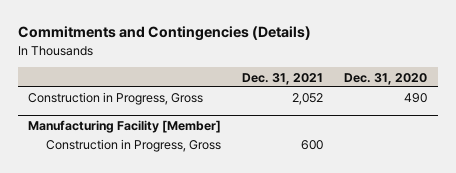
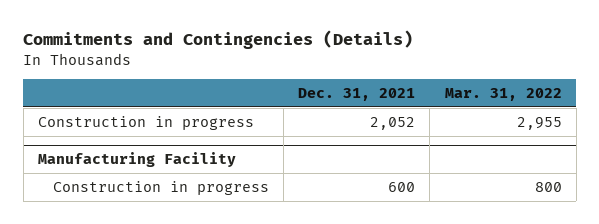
[344,72,428,85] Dec. 31, 2020 -> none
none -> [444,87,562,101] Mar. 31, 2022
[28,92,204,106] Construction in Progress, Gross -> [37,116,254,131] Construction in progress
[28,120,222,134] Manufacturing Facility [Member] -> [37,152,236,168] Manufacturing Facility
[45,139,221,153] Construction in Progress, Gross -> [53,181,270,196] Construction in progress

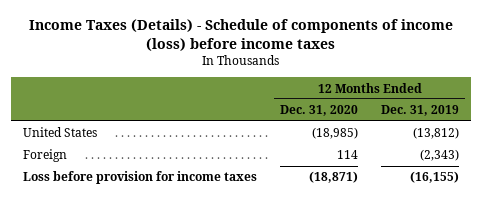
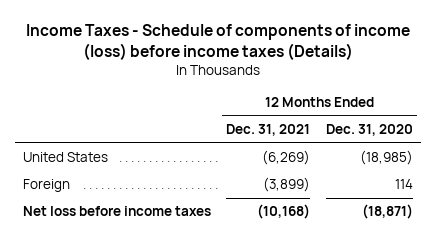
[29,18,454,51] Income Taxes (Details) - Schedule of components of income (loss) before income taxes -> [25,23,410,60] Income Taxes - Schedule of components of income (loss) before income taxes (Details)
[381,105,460,117] Dec. 31, 2019 -> none
none -> [226,124,311,137] Dec. 31, 2021
[22,171,257,185] Loss before provision for income taxes -> [22,206,211,217] Net loss before income taxes

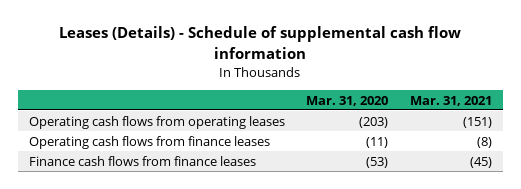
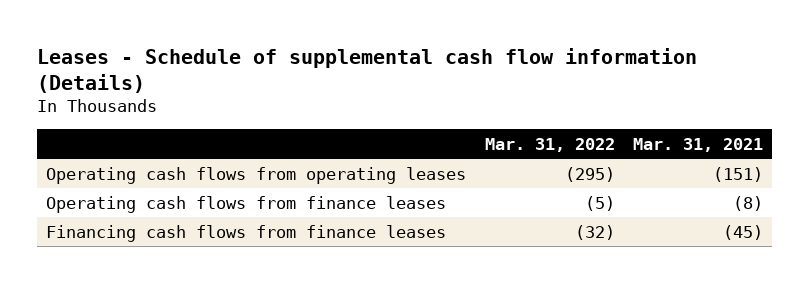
[59,26,462,60] Leases (Details) - Schedule of supplemental cash flow information -> [37,47,698,93] Leases - Schedule of supplemental cash flow information (Details)
[306,95,389,106] Mar. 31, 2020 -> none
none -> [484,137,615,152] Mar. 31, 2022
[28,155,256,166] Finance cash flows from finance leases -> [46,224,447,242] Financing cash flows from finance leases

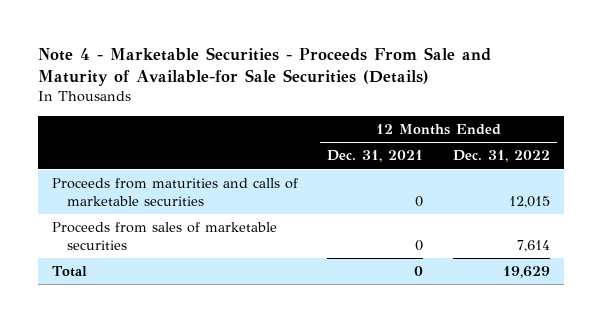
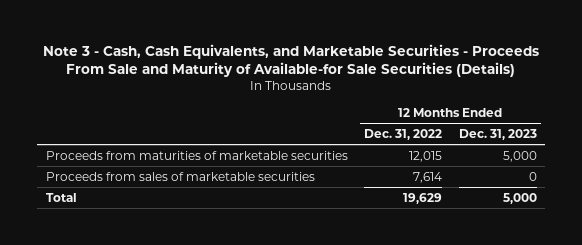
[37,46,491,87] Note 4 - Marketable Securities - Proceeds From Sale and Maturity of Available-for Sale Securities (Details) -> [43,43,540,78] Note 3 - Cash, Cash Equivalents, and Marketable Securities - Proceeds From Sale and Maturity of Available-for Sale Securities (Details)
[327,150,424,163] Dec. 31, 2021 -> none
none -> [458,128,537,140] Dec. 31, 2023
[52,178,299,206] Proceeds from maturities and calls of marketable securities -> [45,150,348,160] Proceeds from maturities of marketable securities

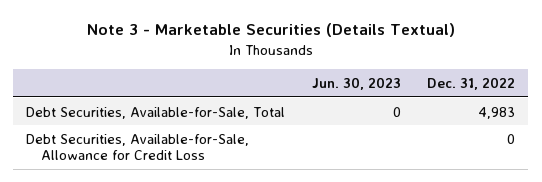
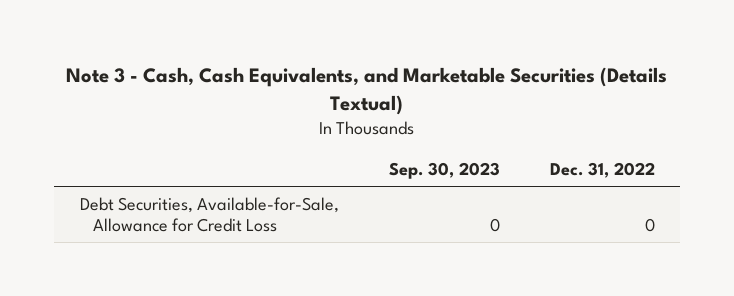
[86,23,455,38] Note 3 - Marketable Securities (Details Textual) -> [66,67,668,116] Note 3 - Cash, Cash Equivalents, and Marketable Securities (Details Textual)
[311,76,401,90] Jun. 30, 2023 -> none
none -> [388,162,500,180] Sep. 30, 2023
[26,106,286,119] Debt Securities, Available-for-Sale, Total -> none

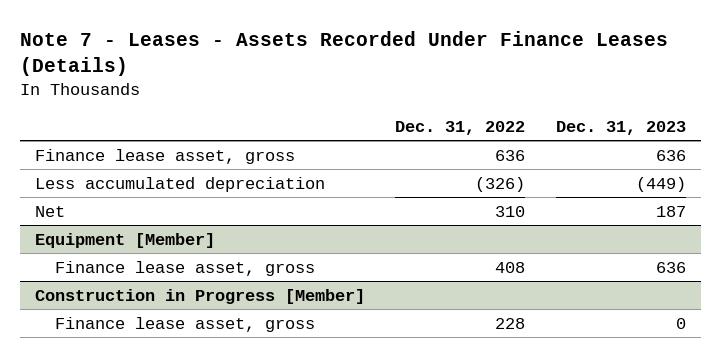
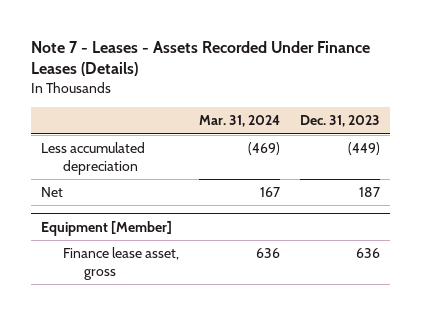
[395,120,526,135] Dec. 31, 2022 -> none
none -> [198,115,280,128] Mar. 31, 2024
[35,148,296,164] Finance lease asset, gross -> none
[35,288,366,304] Construction in Progress [Member] -> none
[54,316,315,332] Finance lease asset, gross -> none

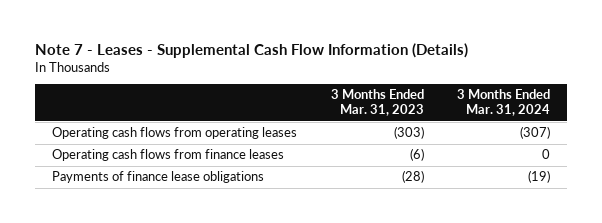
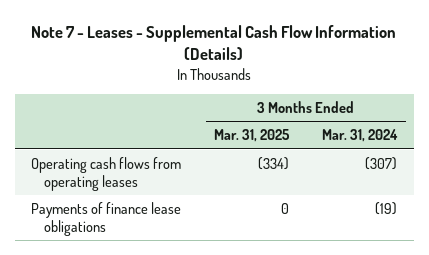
[330,89,424,117] 3 Months Ended Mar. 31, 2023 -> none
none -> [214,129,291,143] Mar. 31, 2025
[52,149,285,162] Operating cash flows from finance leases -> none

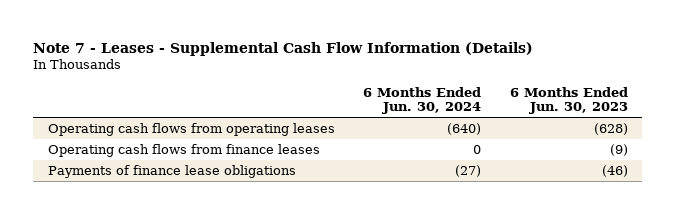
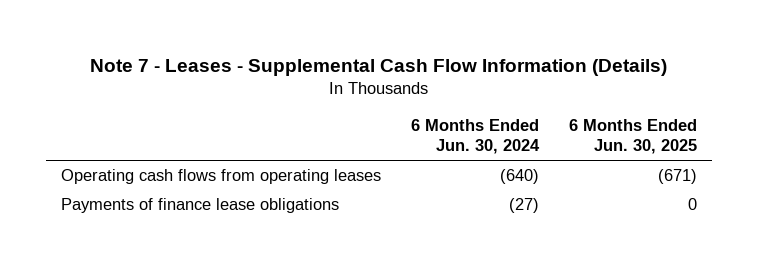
[509,86,628,115] 6 Months Ended Jun. 30, 2023 -> none
none -> [569,118,698,155] 6 Months Ended Jun. 30, 2025
[47,143,320,157] Operating cash flows from finance leases -> none

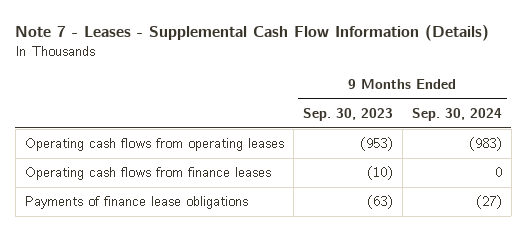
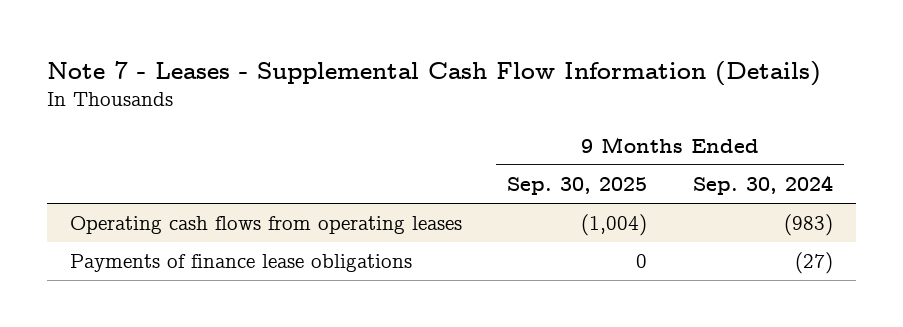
[302,108,393,122] Sep. 30, 2023 -> none
none -> [507,177,648,196] Sep. 30, 2025
[24,167,271,181] Operating cash flows from finance leases -> none

